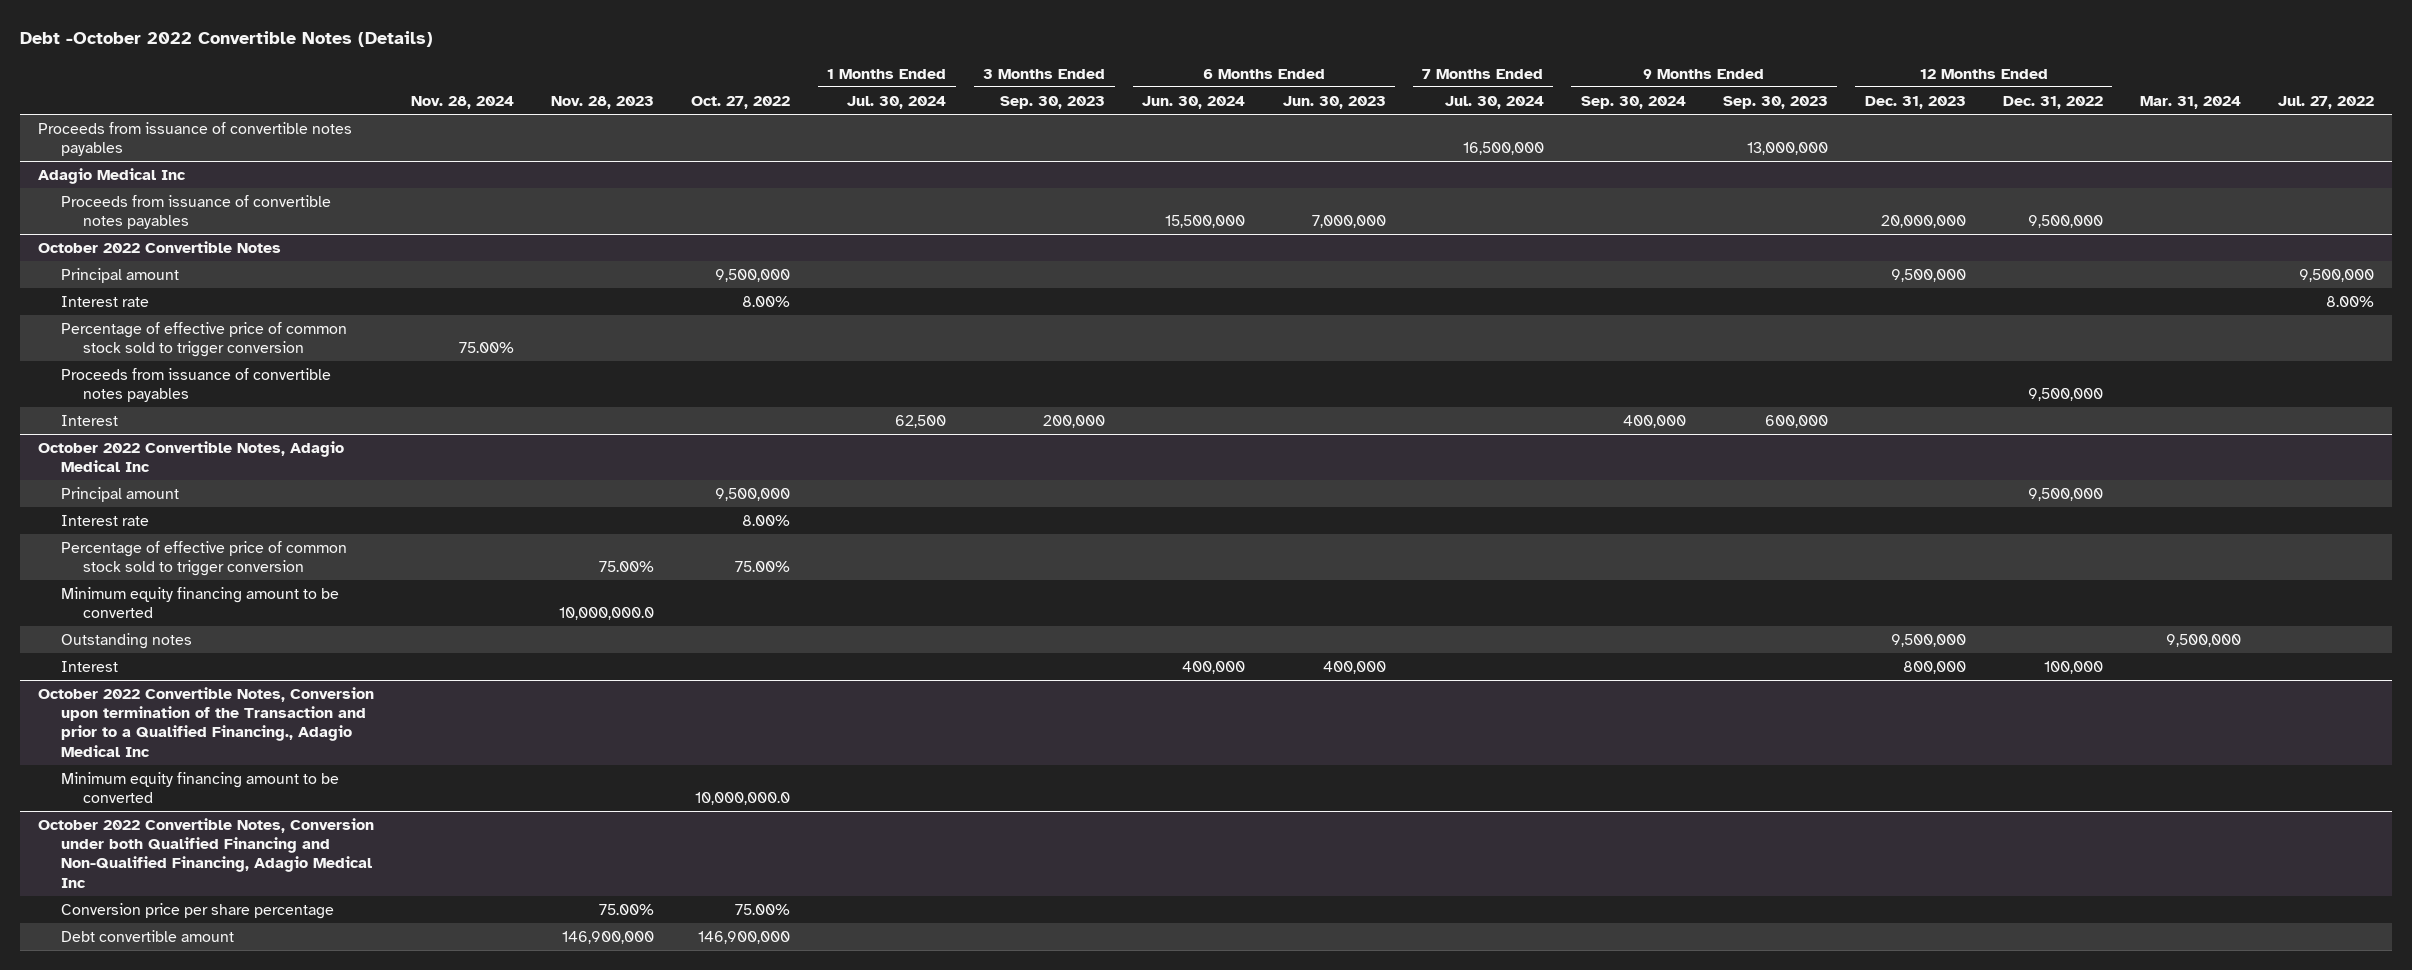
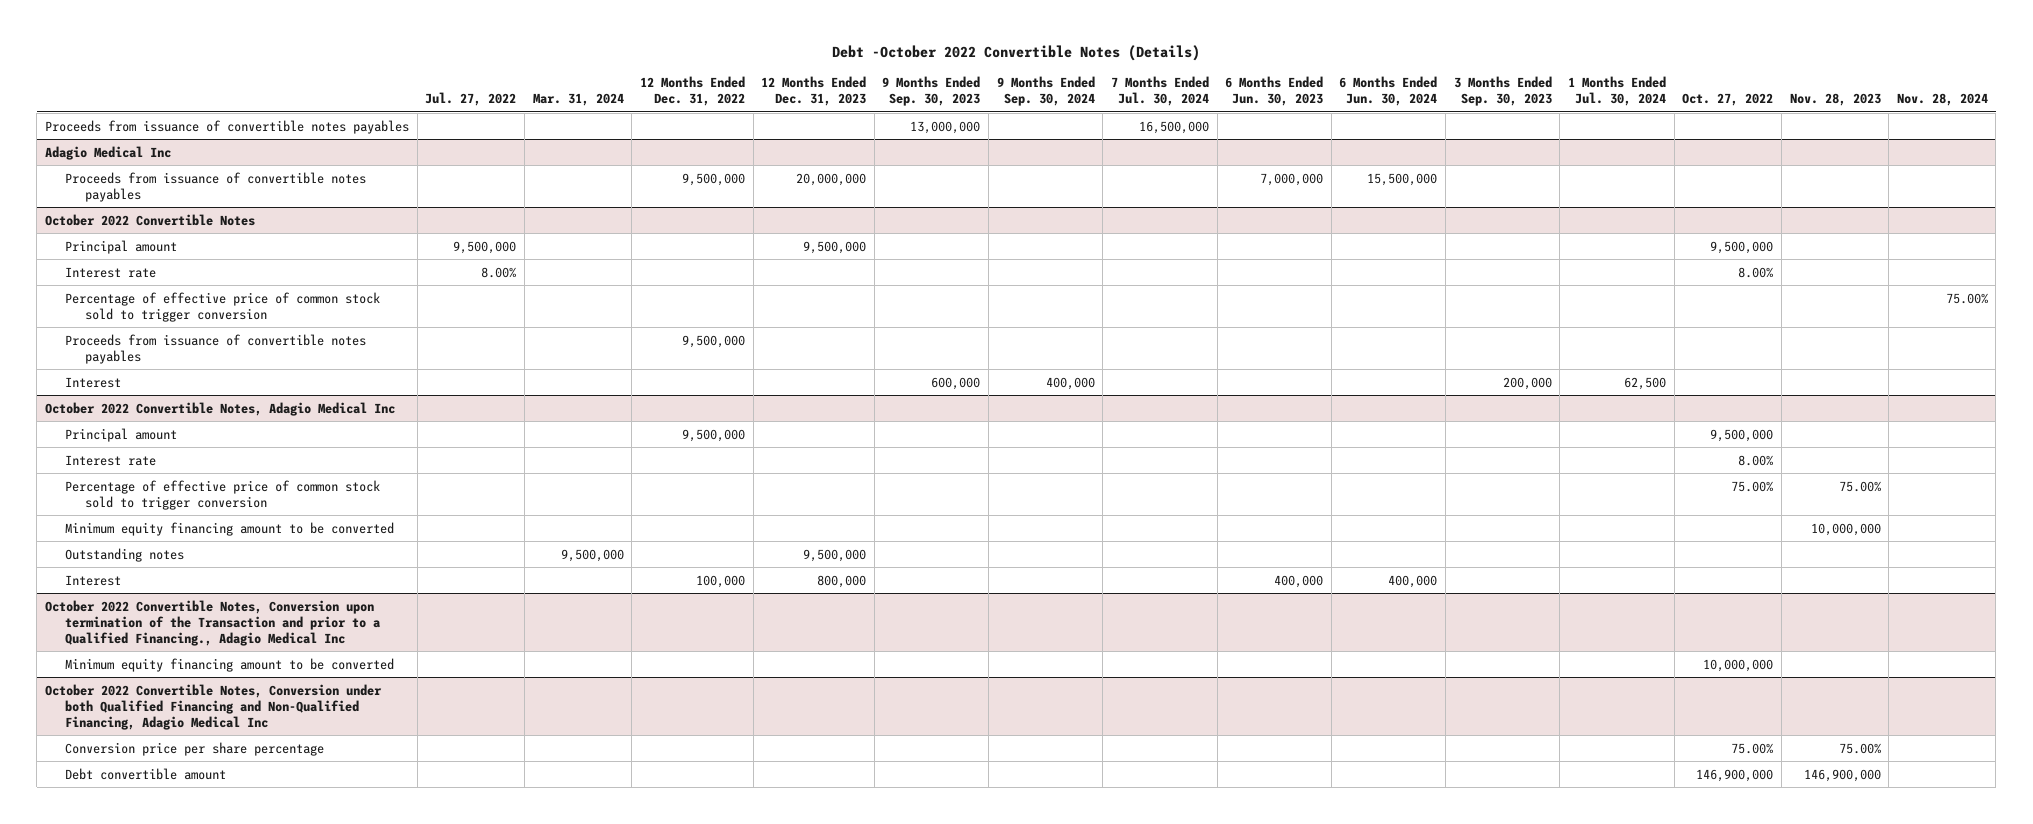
[559,607,655,621] 10,000,000.0 -> [1810,522,1881,536] 10,000,000
[695,792,791,806] 10,000,000.0 -> [1703,658,1774,672] 10,000,000

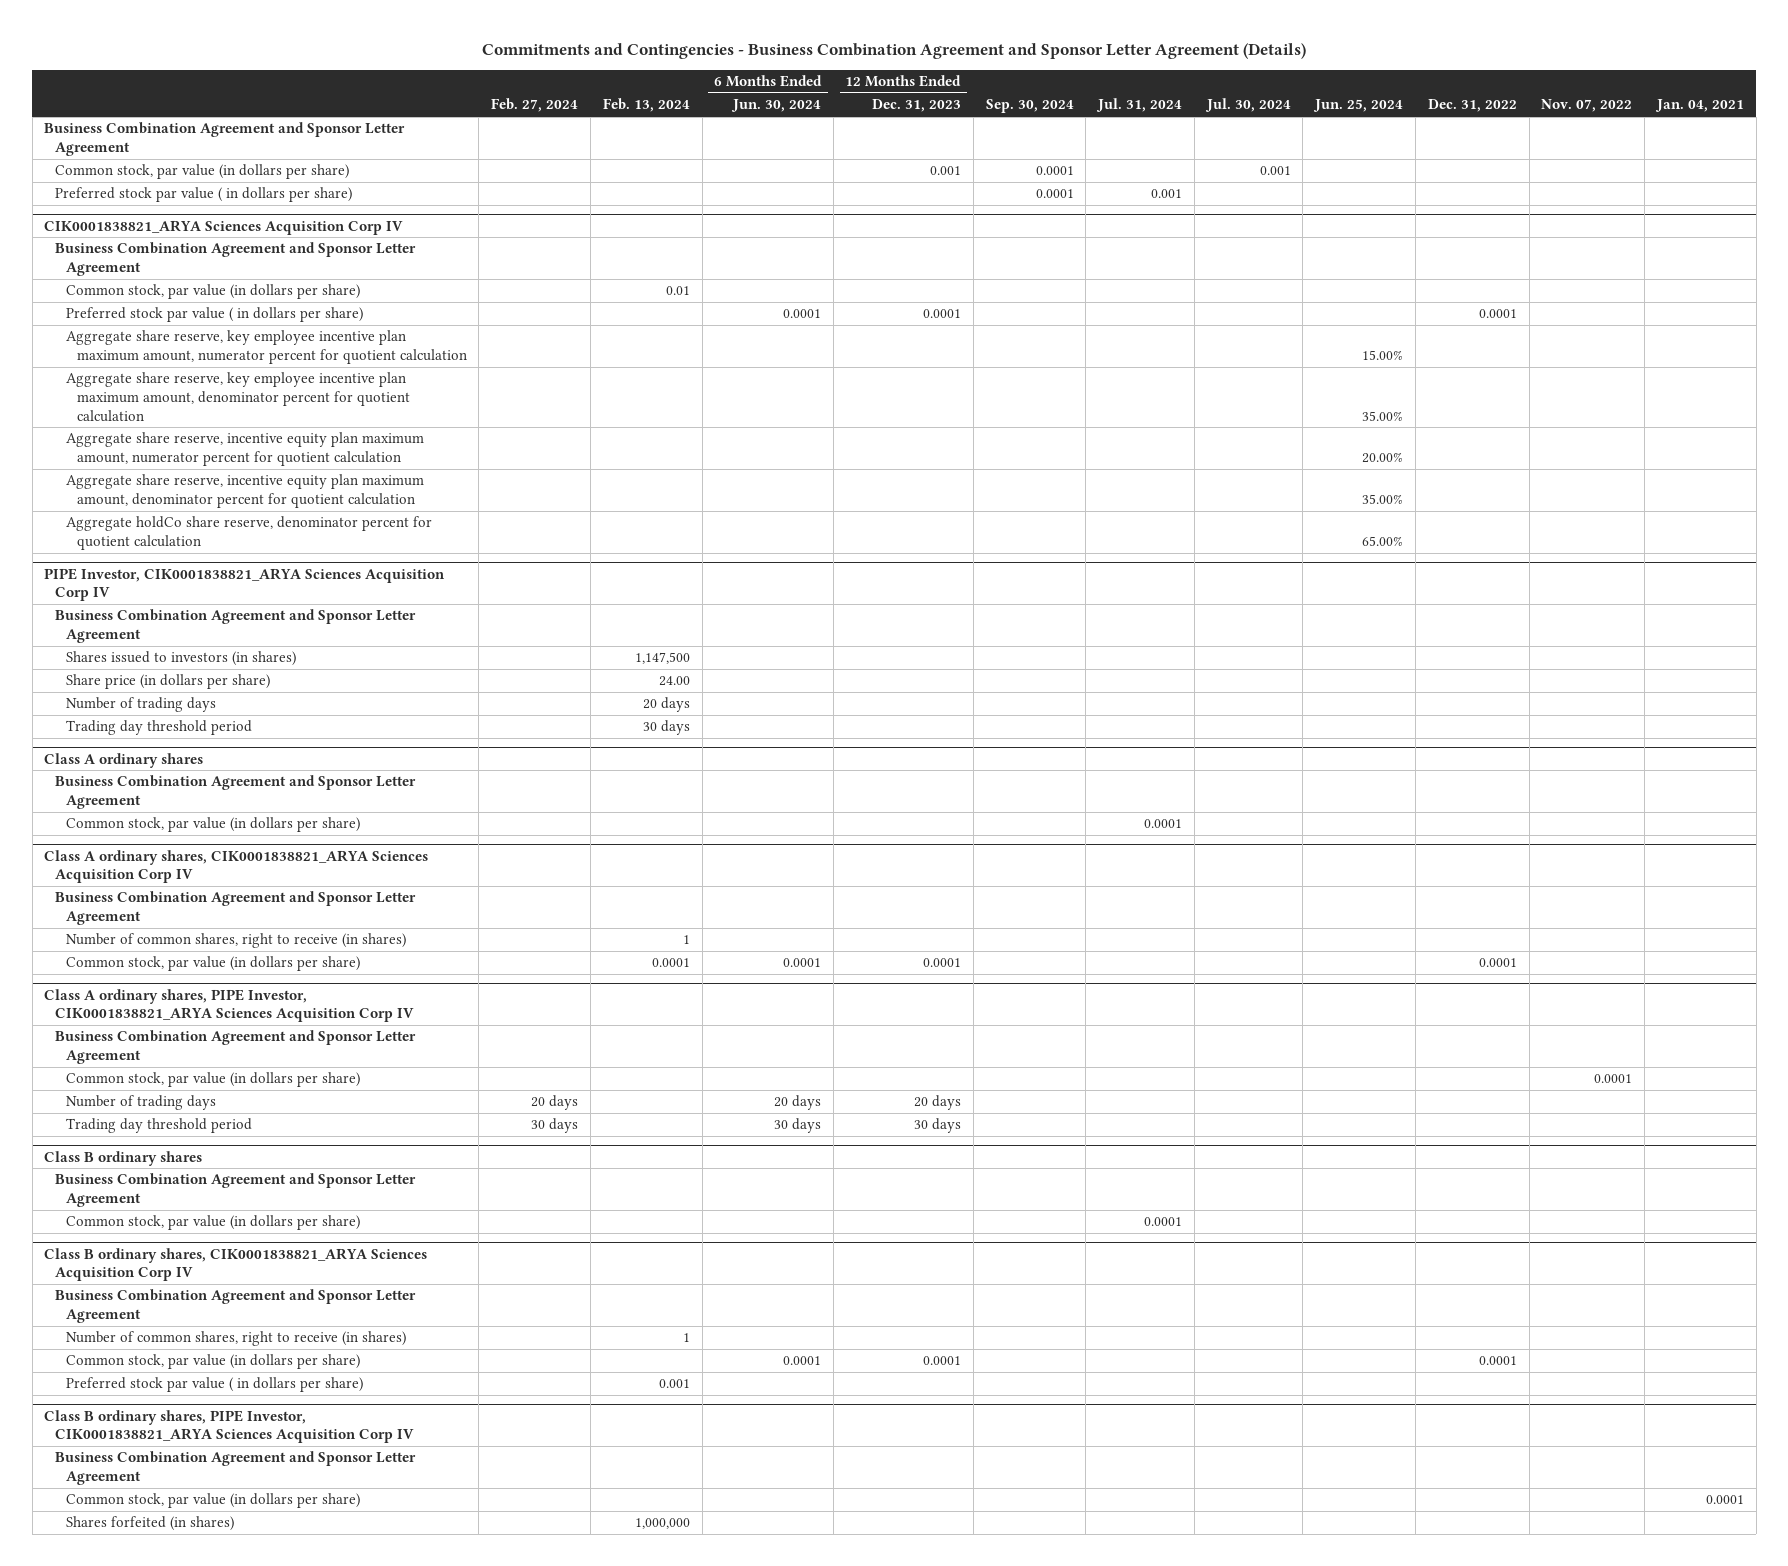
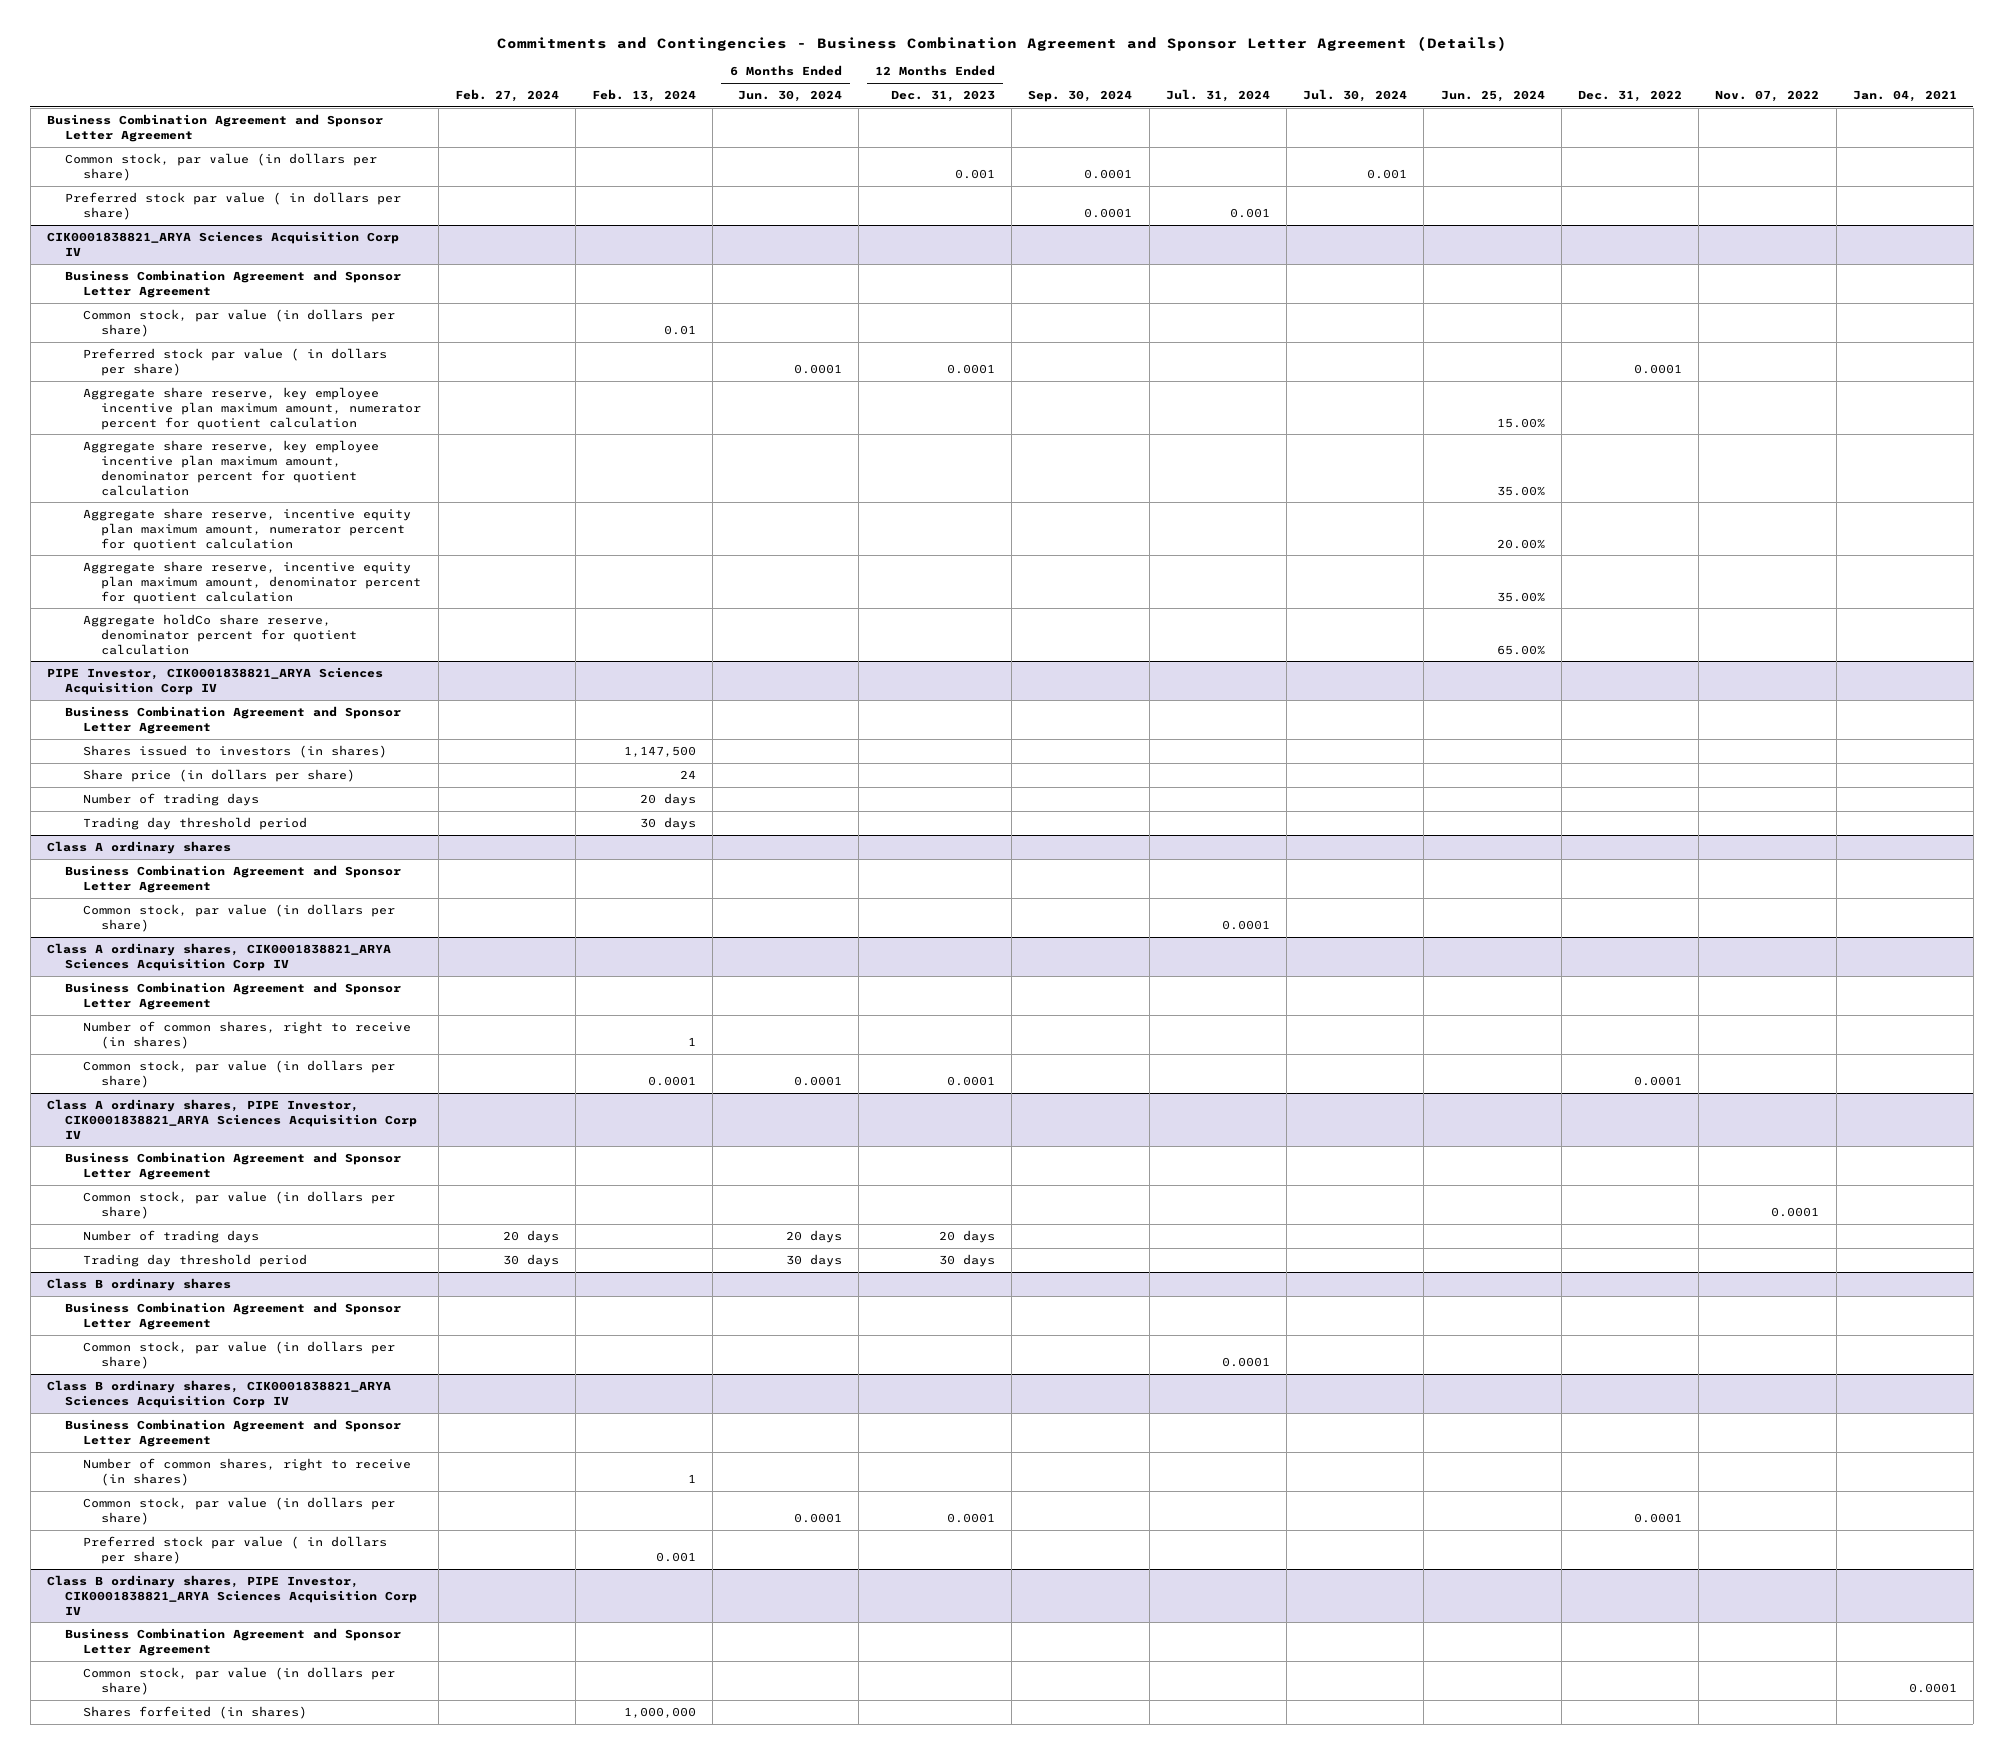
[658,676,690,687] 24.00 -> [680,769,697,779] 24

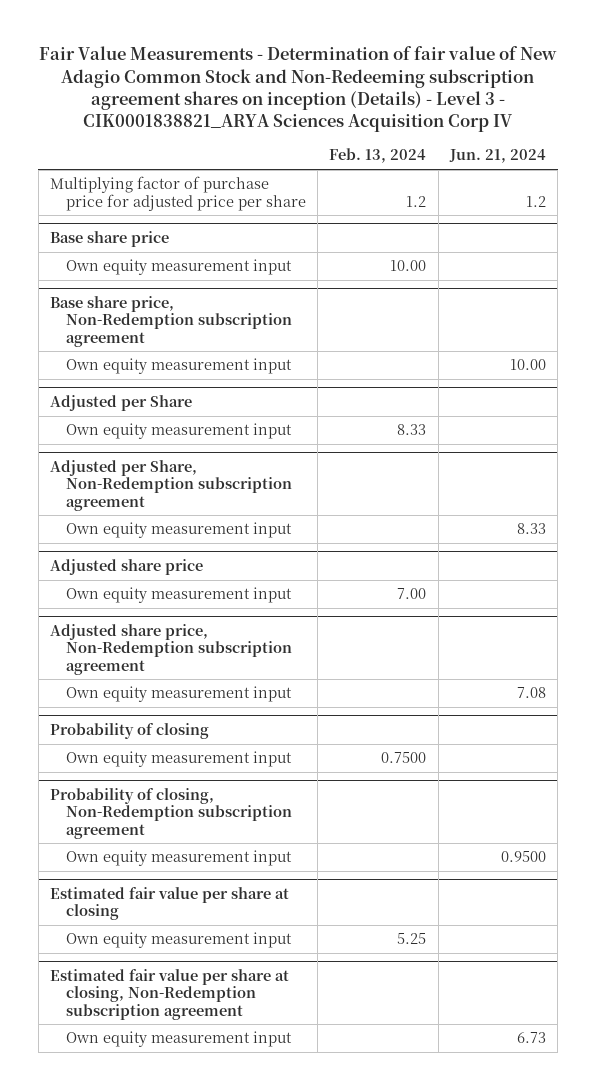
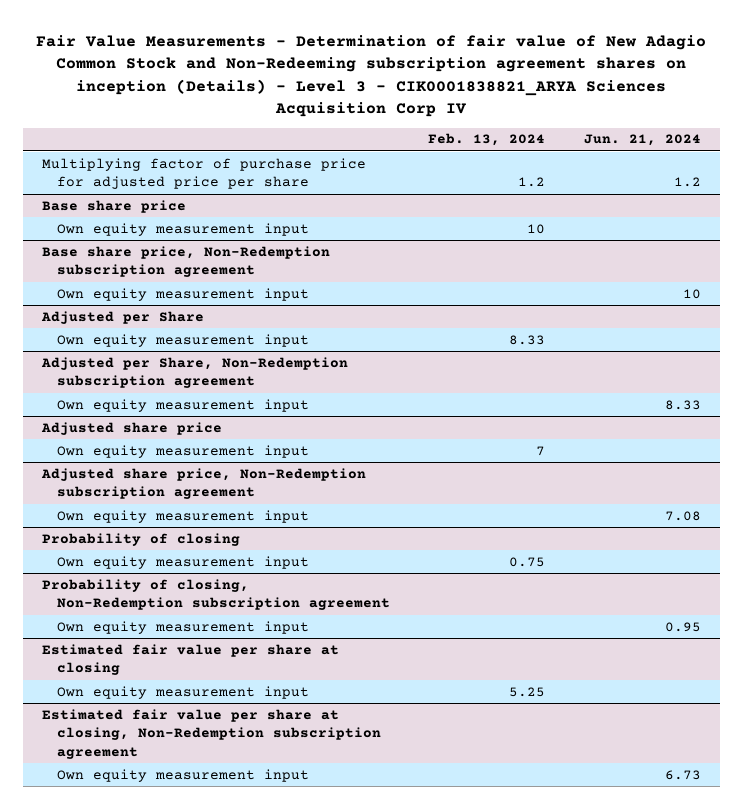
[390,260,427,272] 10.00 -> [527,223,546,234] 10
[509,359,546,371] 10.00 -> [682,288,701,299] 10
[397,588,427,600] 7.00 -> [536,445,546,456] 7
[381,752,427,764] 0.7500 -> [509,556,546,567] 0.75
[500,851,546,863] 0.9500 -> [664,621,701,632] 0.95

